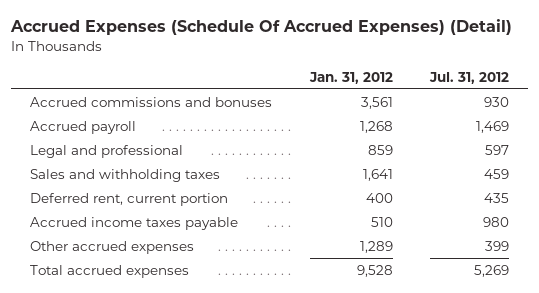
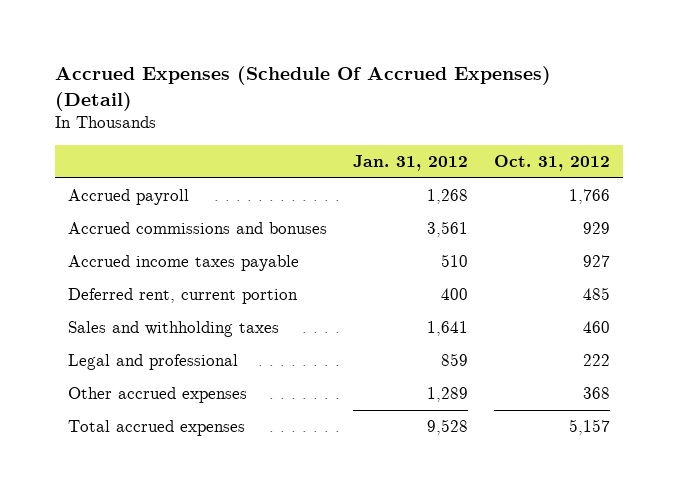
[429,71,510,84] Jul. 31, 2012 -> none
none -> [494,154,611,171] Oct. 31, 2012
[29,96,272,107] Accrued commissions and bonuses -> [67,222,327,235] Accrued commissions and bonuses
[29,192,228,206] Deferred rent, current portion -> [67,288,298,305] Deferred rent, current portion
[29,168,220,182] Sales and withholding taxes -> [67,321,279,338] Sales and withholding taxes
[29,144,183,158] Legal and professional -> [67,354,238,371] Legal and professional

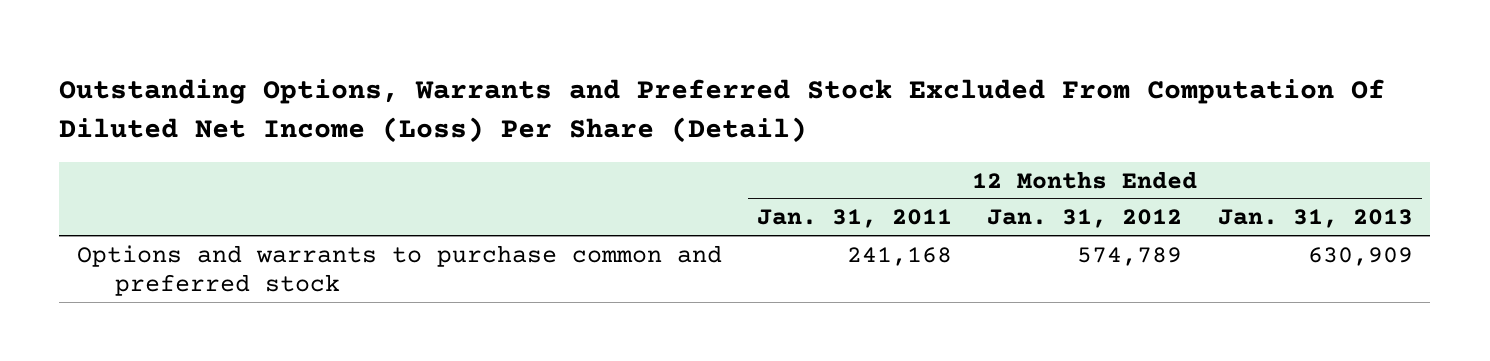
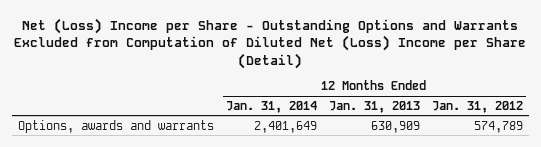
[59,79,1386,143] Outstanding Options, Warrants and Preferred Stock Excluded From Computation Of Diluted Net Income (Loss) Per Share (Detail) -> [14,17,527,70] Net (Loss) Income per Share - Outstanding Options and Warrants Excluded from Computation of Diluted Net (Loss) Income per Share (Detail)
[757,209,953,229] Jan. 31, 2011 -> none
none -> [225,100,317,113] Jan. 31, 2014
[77,244,723,296] Options and warrants to purchase common and preferred stock -> [17,119,214,133] Options, awards and warrants

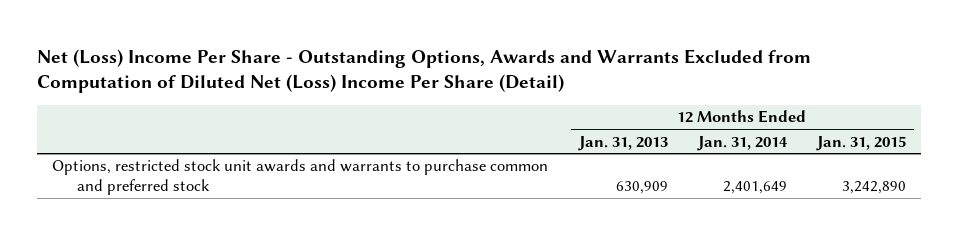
[14,17,527,70] Net (Loss) Income per Share - Outstanding Options and Warrants Excluded from Computation of Diluted Net (Loss) Income per Share (Detail) -> [37,48,812,94] Net (Loss) Income Per Share - Outstanding Options, Awards and Warrants Excluded from Computation of Diluted Net (Loss) Income Per Share (Detail)
[432,100,524,113] Jan. 31, 2012 -> none
none -> [816,135,907,151] Jan. 31, 2015
[17,119,214,133] Options, awards and warrants -> [52,159,549,196] Options, restricted stock unit awards and warrants to purchase common and preferred stock

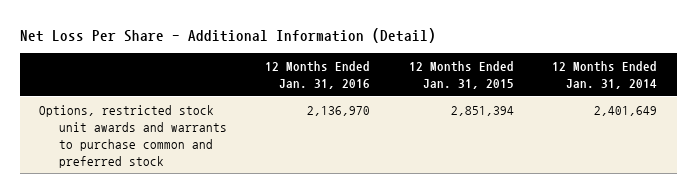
[37,48,812,94] Net (Loss) Income Per Share - Outstanding Options, Awards and Warrants Excluded from Computation of Diluted Net (Loss) Income Per Share (Detail) -> [19,28,436,44] Net Loss Per Share - Additional Information (Detail)
[577,135,668,151] Jan. 31, 2013 -> none
none -> [265,61,371,90] 12 Months Ended Jan. 31, 2016
[842,181,907,195] 3,242,890 -> [450,105,514,116] 2,851,394

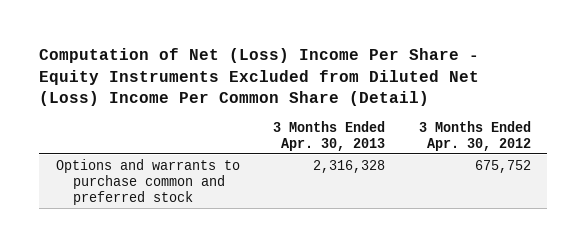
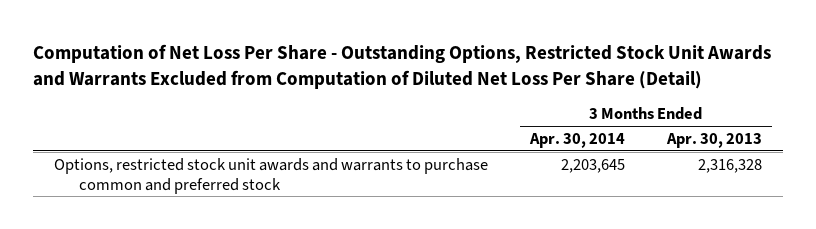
[39,48,480,107] Computation of Net (Loss) Income Per Share - Equity Instruments Excluded from Diluted Net (Loss) Income Per Common Share (Detail) -> [33,44,772,90] Computation of Net Loss Per Share - Outstanding Options, Restricted Stock Unit Awards and Warrants Excluded from Computation of Diluted Net Loss Per Share (Detail)
[418,120,531,151] 3 Months Ended Apr. 30, 2012 -> none
none -> [529,132,626,148] Apr. 30, 2014
[55,158,240,206] Options and warrants to purchase common and preferred stock -> [54,157,489,194] Options, restricted stock unit awards and warrants to purchase common and preferred stock

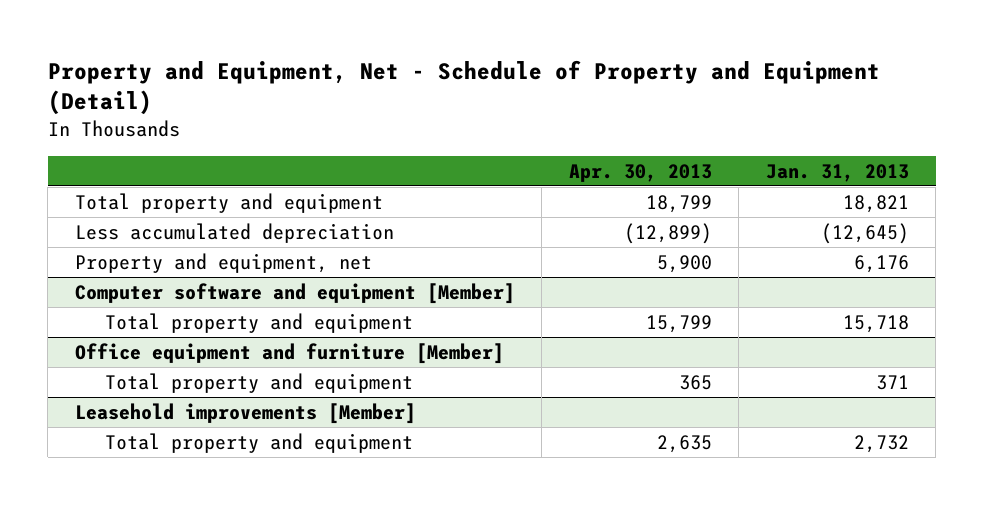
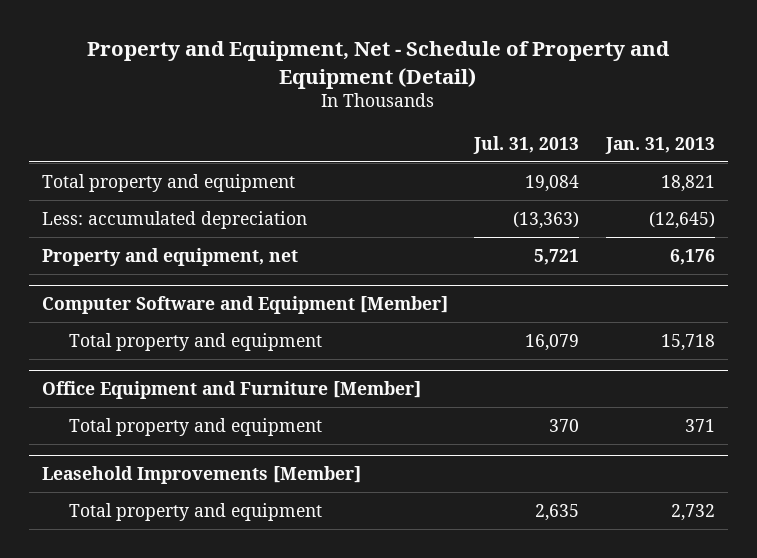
[568,163,712,182] Apr. 30, 2013 -> none
none -> [473,135,580,154] Jul. 31, 2013
[74,223,394,244] Less accumulated depreciation -> [41,210,307,229] Less: accumulated depreciation
[74,283,515,305] Computer software and equipment [Member] -> [41,296,448,315] Computer Software and Equipment [Member]
[74,343,504,365] Office equipment and furniture [Member] -> [41,381,421,400] Office Equipment and Furniture [Member]
[74,403,416,425] Leasehold improvements [Member] -> [41,466,361,485] Leasehold Improvements [Member]

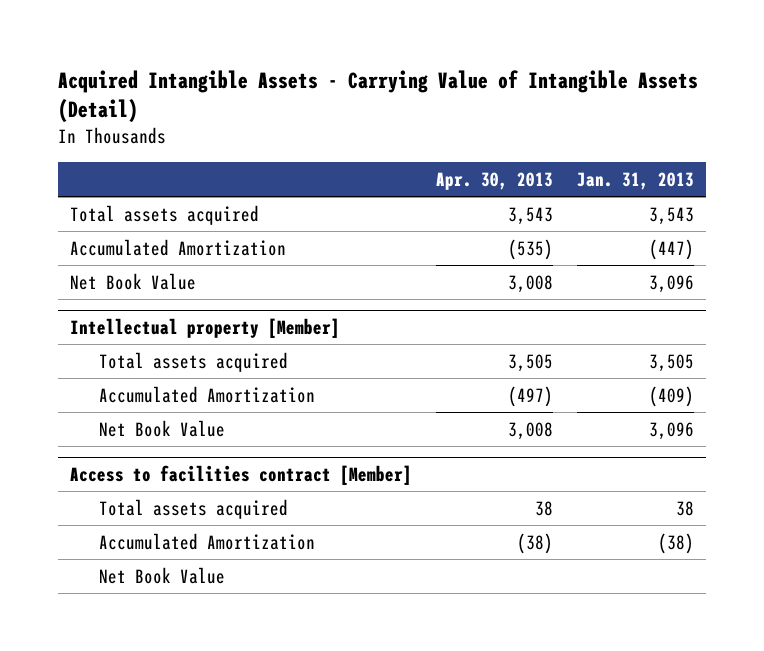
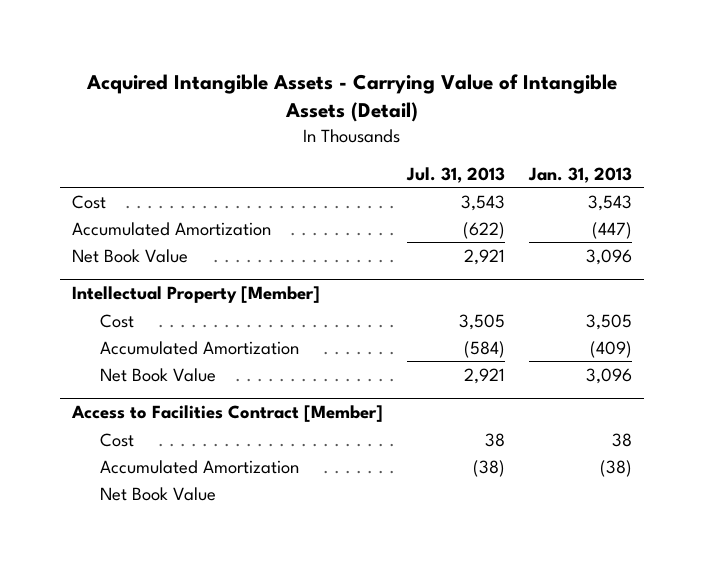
[435,172,553,191] Apr. 30, 2013 -> none
none -> [406,166,506,183] Jul. 31, 2013
[69,204,259,225] Total assets acquired -> [72,194,107,209] Cost
[69,317,340,338] Intellectual property [Member] -> [72,286,321,304] Intellectual Property [Member]
[99,351,289,372] Total assets acquired -> [100,313,135,328] Cost
[69,464,412,485] Access to facilities contract [Member] -> [71,405,384,423] Access to Facilities Contract [Member]
[99,498,289,519] Total assets acquired -> [100,432,135,447] Cost

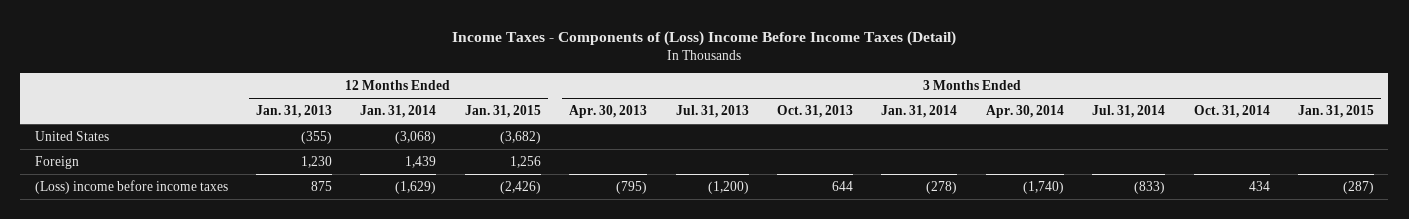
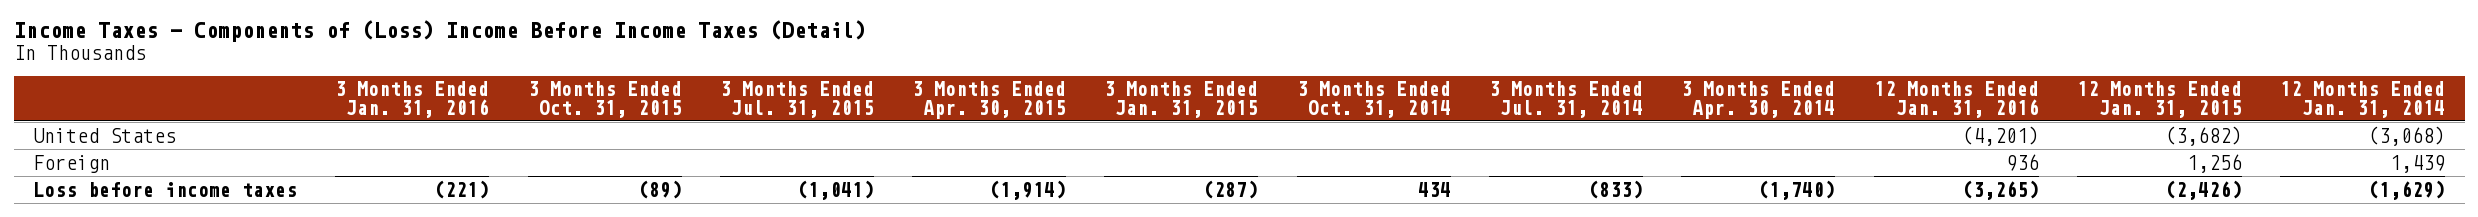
[256,105,333,119] Jan. 31, 2013 -> none
[569,105,648,119] Apr. 30, 2013 -> none
[675,105,749,119] Jul. 31, 2013 -> none
[777,105,854,119] Oct. 31, 2013 -> none
[881,105,958,119] Jan. 31, 2014 -> none
none -> [335,81,490,118] 3 Months Ended Jan. 31, 2016
none -> [527,81,682,118] 3 Months Ended Oct. 31, 2015
none -> [719,81,874,118] 3 Months Ended Jul. 31, 2015
none -> [912,81,1067,119] 3 Months Ended Apr. 30, 2015
none -> [1873,81,2039,118] 12 Months Ended Jan. 31, 2016
[34,179,228,194] (Loss) income before income taxes -> [32,181,297,197] Loss before income taxes

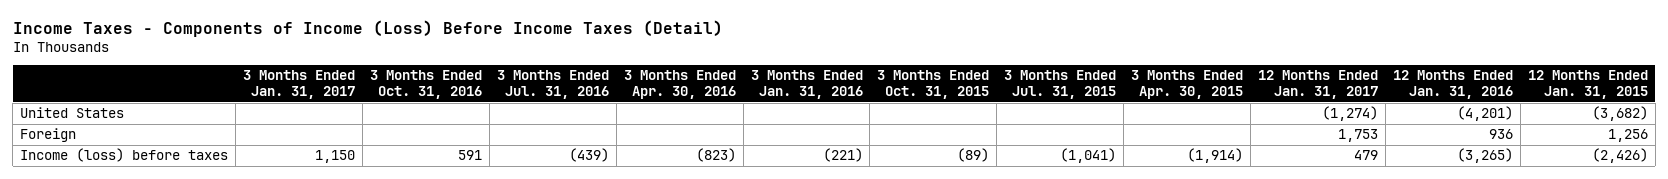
[13,20,866,43] Income Taxes - Components of (Loss) Income Before Income Taxes (Detail) -> [12,19,723,37] Income Taxes - Components of Income (Loss) Before Income Taxes (Detail)
[1104,81,1259,118] 3 Months Ended Jan. 31, 2015 -> none
[1296,81,1451,118] 3 Months Ended Oct. 31, 2014 -> none
[1489,81,1644,118] 3 Months Ended Jul. 31, 2014 -> none
[1681,81,1836,119] 3 Months Ended Apr. 30, 2014 -> none
[2280,81,2446,118] 12 Months Ended Jan. 31, 2014 -> none
none -> [242,70,355,100] 3 Months Ended Jan. 31, 2017
none -> [369,70,482,100] 3 Months Ended Oct. 31, 2016
none -> [496,70,609,100] 3 Months Ended Jul. 31, 2016
none -> [623,70,736,100] 3 Months Ended Apr. 30, 2016
none -> [1258,70,1379,100] 12 Months Ended Jan. 31, 2017
[32,181,297,197] Loss before income taxes -> [20,148,229,163] Income (loss) before taxes

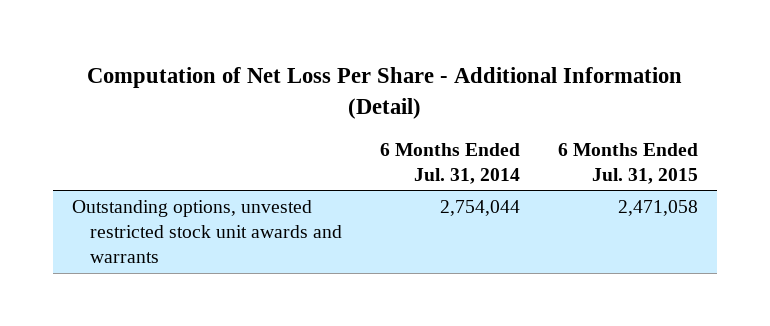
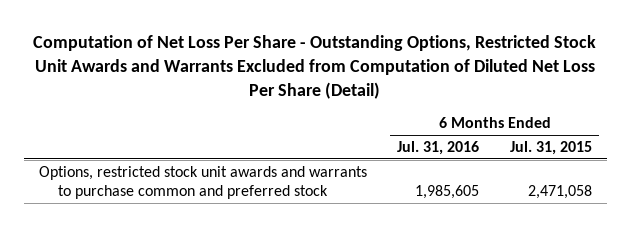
[86,67,682,119] Computation of Net Loss Per Share - Additional Information (Detail) -> [33,34,597,99] Computation of Net Loss Per Share - Outstanding Options, Restricted Stock Unit Awards and Warrants Excluded from Computation of Diluted Net Loss Per Share (Detail)
[380,142,521,184] 6 Months Ended Jul. 31, 2014 -> none
none -> [397,140,480,155] Jul. 31, 2016
[71,200,343,264] Outstanding options, unvested restricted stock unit awards and warrants -> [38,165,367,199] Options, restricted stock unit awards and warrants to purchase common and preferred stock

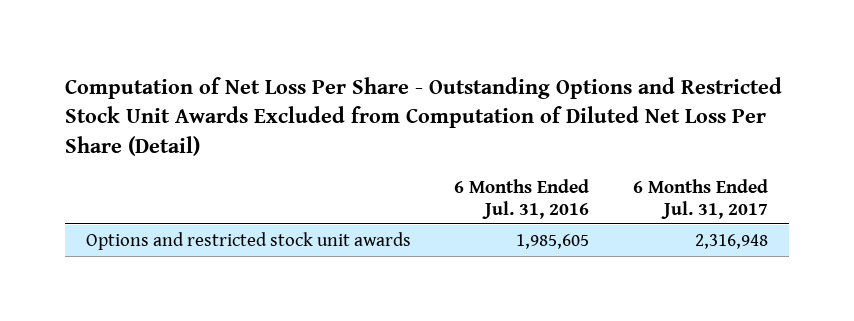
[33,34,597,99] Computation of Net Loss Per Share - Outstanding Options, Restricted Stock Unit Awards and Warrants Excluded from Computation of Diluted Net Loss Per Share (Detail) -> [64,77,782,156] Computation of Net Loss Per Share - Outstanding Options and Restricted Stock Unit Awards Excluded from Computation of Diluted Net Loss Per Share (Detail)
[509,140,592,155] Jul. 31, 2015 -> none
none -> [632,178,768,219] 6 Months Ended Jul. 31, 2017
[38,165,367,199] Options, restricted stock unit awards and warrants to purchase common and preferred stock -> [86,232,412,251] Options and restricted stock unit awards

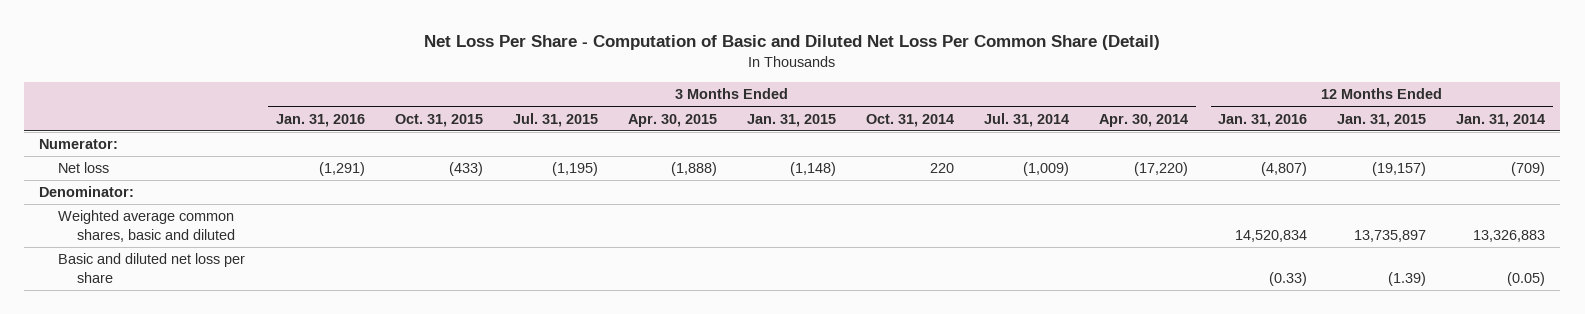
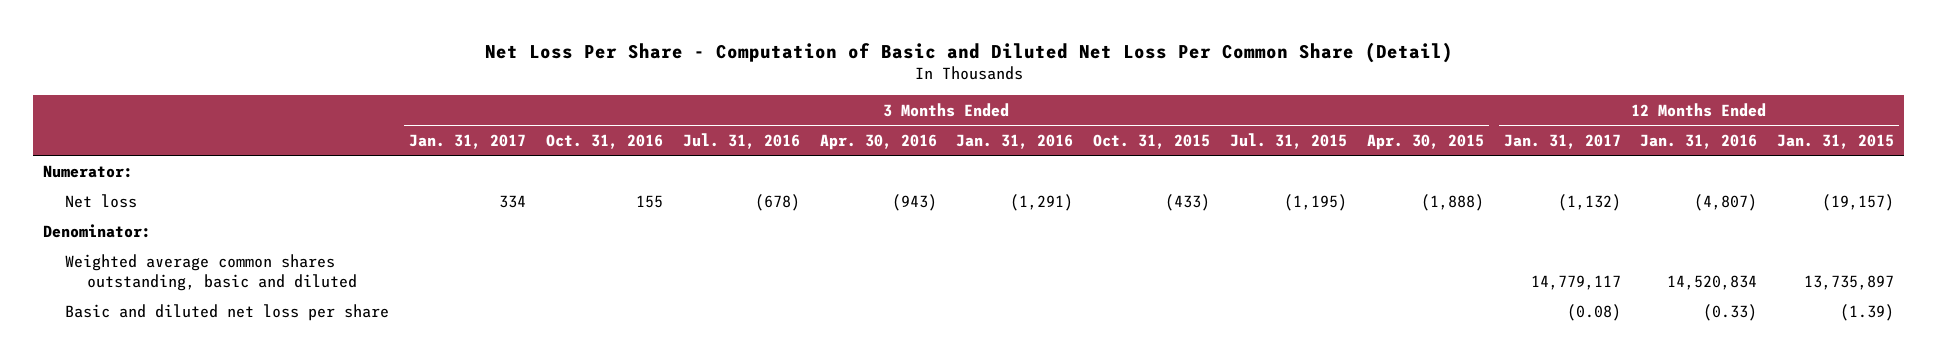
[746,113,836,127] Jan. 31, 2015 -> none
[865,113,954,127] Oct. 31, 2014 -> none
[984,112,1070,127] Jul. 31, 2014 -> none
[1099,113,1189,127] Apr. 30, 2014 -> none
[1456,113,1546,127] Jan. 31, 2014 -> none
none -> [409,133,527,149] Jan. 31, 2017
none -> [545,133,663,149] Oct. 31, 2016
none -> [682,132,800,149] Jul. 31, 2016
none -> [819,133,937,150] Apr. 30, 2016
none -> [1503,133,1621,149] Jan. 31, 2017
[58,210,236,242] Weighted average common shares, basic and diluted -> [65,253,358,291] Weighted average common shares outstanding, basic and diluted

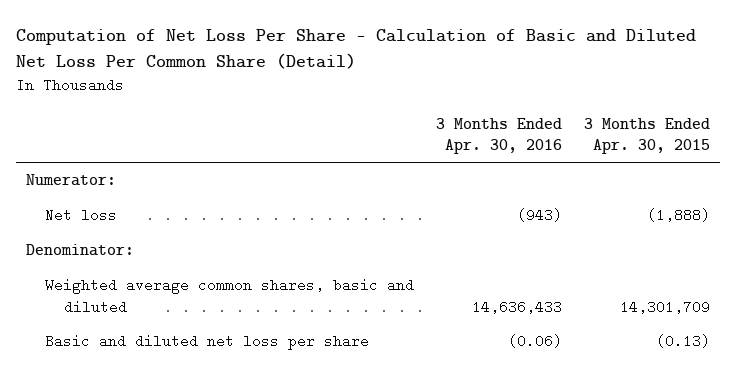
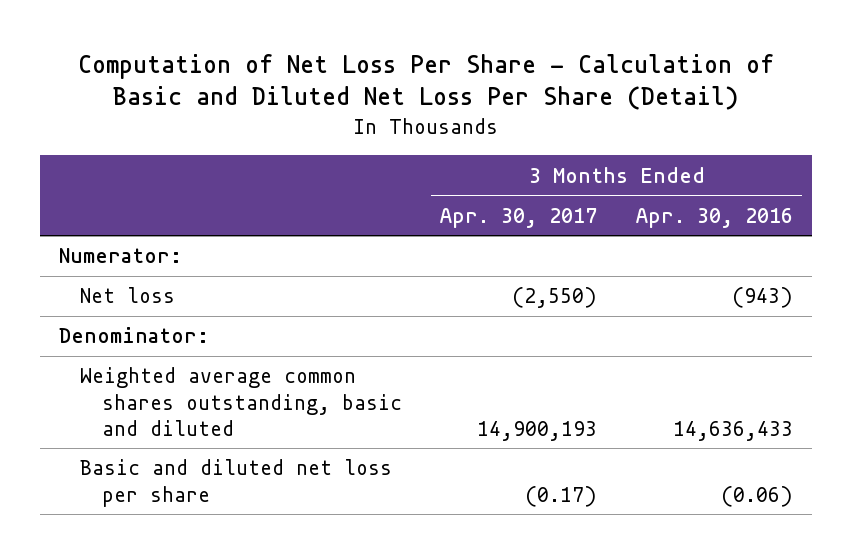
[15,29,696,70] Computation of Net Loss Per Share - Calculation of Basic and Diluted Net Loss Per Common Share (Detail) -> [77,53,774,111] Computation of Net Loss Per Share - Calculation of Basic and Diluted Net Loss Per Share (Detail)
[583,117,710,154] 3 Months Ended Apr. 30, 2015 -> none
none -> [440,207,598,228] Apr. 30, 2017
[45,278,415,314] Weighted average common shares, basic and diluted -> [80,367,403,436] Weighted average common shares outstanding, basic and diluted

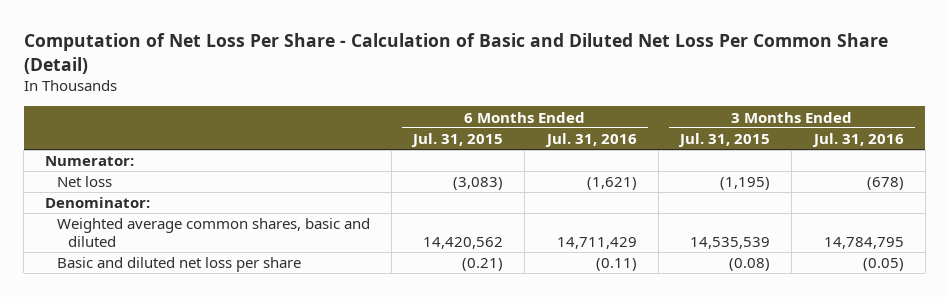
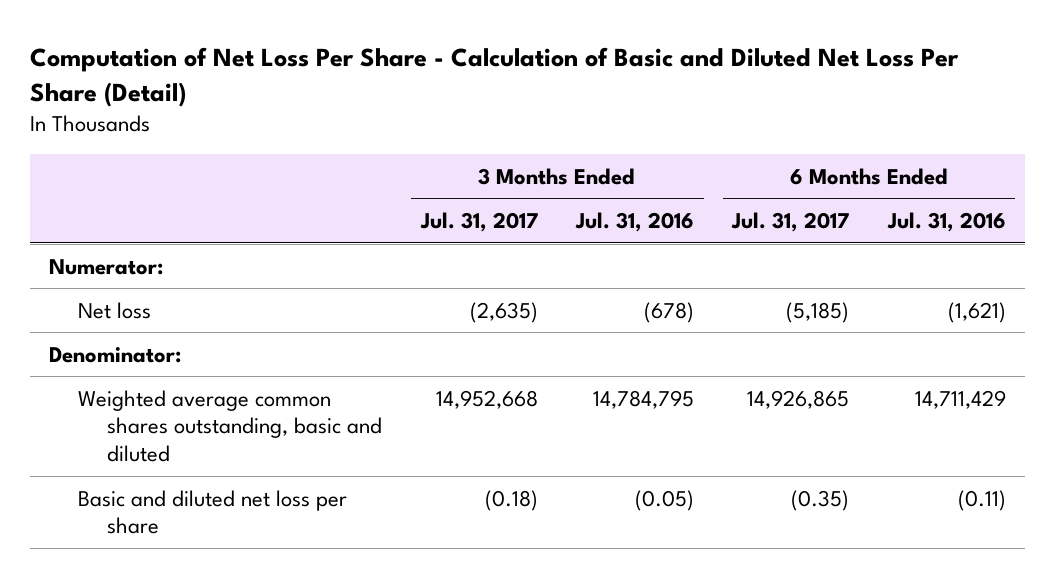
[23,33,888,74] Computation of Net Loss Per Share - Calculation of Basic and Diluted Net Loss Per Common Share (Detail) -> [30,46,960,107] Computation of Net Loss Per Share - Calculation of Basic and Diluted Net Loss Per Share (Detail)
[411,133,504,148] Jul. 31, 2015 -> none
[678,133,771,148] Jul. 31, 2015 -> none
none -> [419,212,538,233] Jul. 31, 2017
none -> [731,212,850,233] Jul. 31, 2017
[56,218,370,247] Weighted average common shares, basic and diluted -> [78,389,383,463] Weighted average common shares outstanding, basic and diluted

